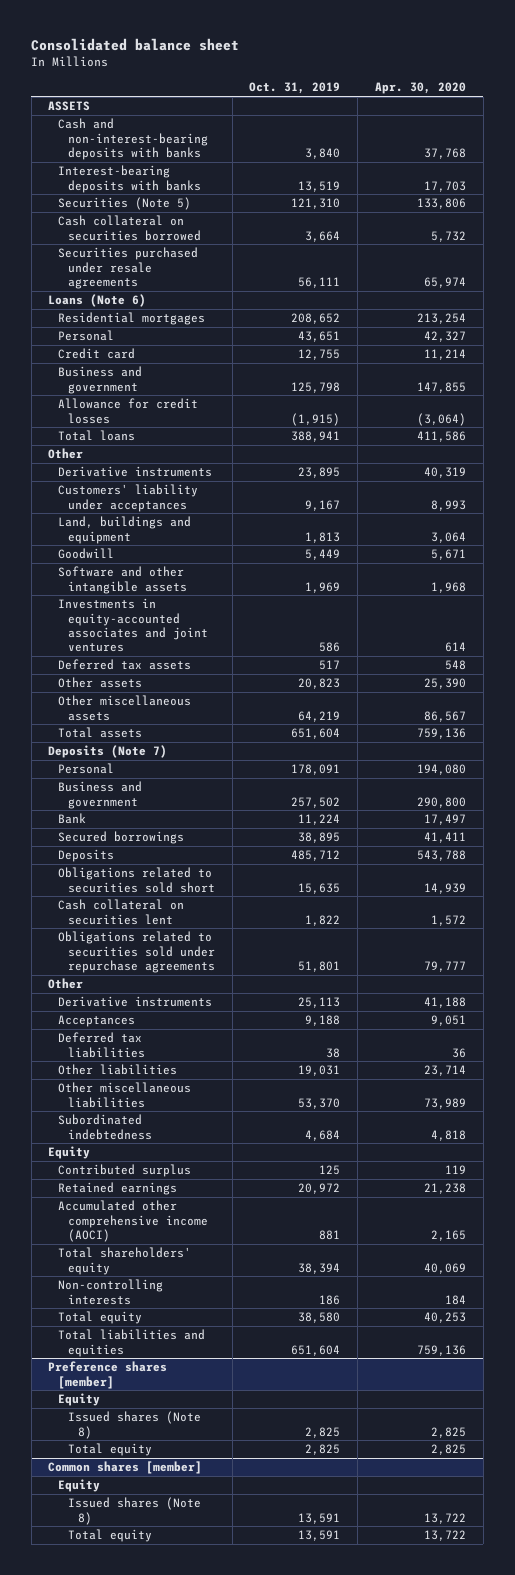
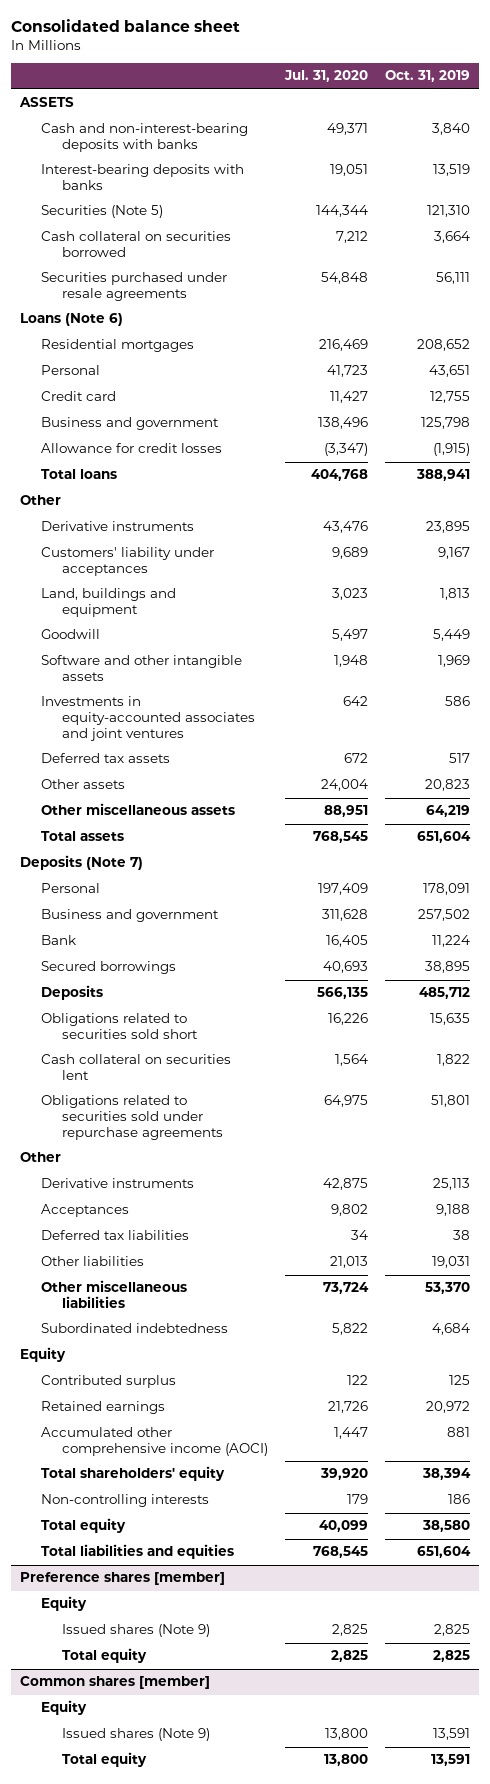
[375,82,467,95] Apr. 30, 2020 -> none
none -> [283,70,368,83] Jul. 31, 2020
[67,1411,201,1439] Issued shares (Note 8) -> [61,1624,210,1638] Issued shares (Note 9)
[67,1497,201,1525] Issued shares (Note 8) -> [61,1728,210,1742] Issued shares (Note 9)

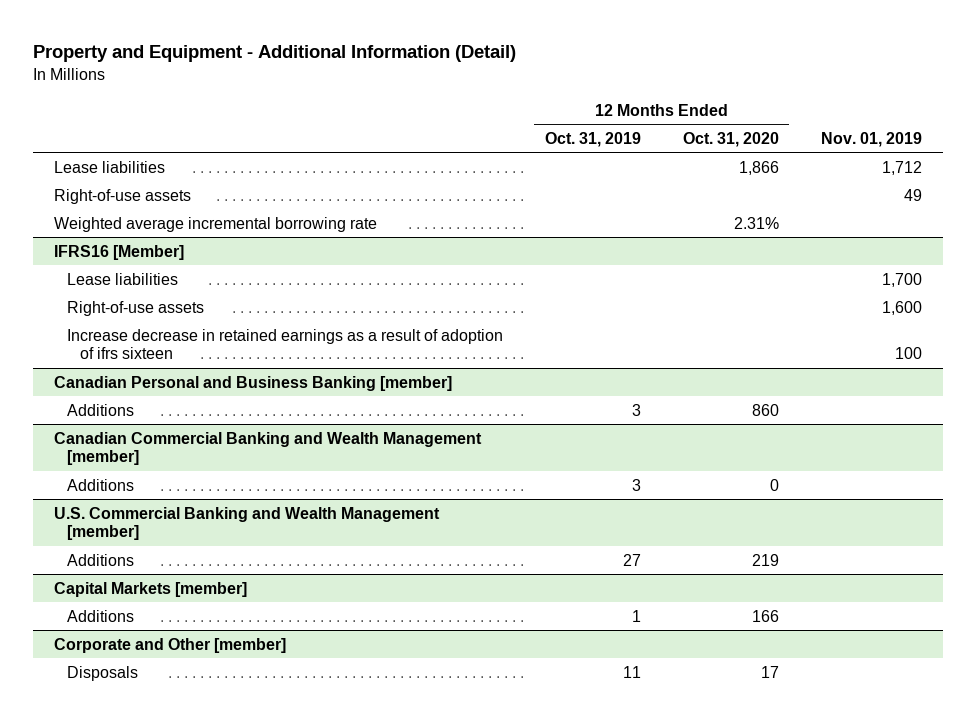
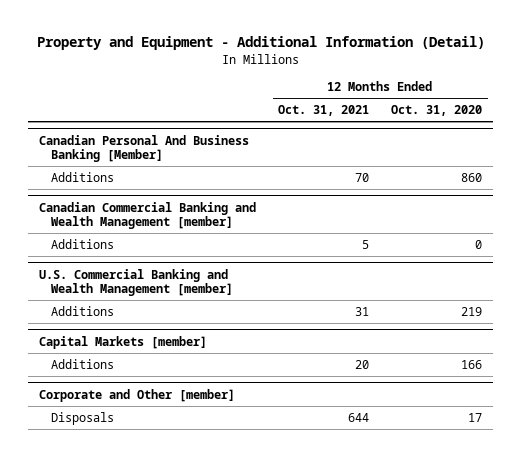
[544,131,641,147] Oct. 31, 2019 -> none
[820,131,922,147] Nov. 01, 2019 -> none
none -> [278,105,370,117] Oct. 31, 2021
[54,160,166,173] Lease liabilities -> none
[54,188,192,204] Right-of-use assets -> none
[54,216,378,232] Weighted average incremental borrowing rate -> none
[54,244,185,260] IFRS16 [Member] -> none
[67,272,179,285] Lease liabilities -> none
[67,300,205,316] Right-of-use assets -> none
[67,328,504,360] Increase decrease in retained earnings as a result of adoption of ifrs sixteen -> none
[54,375,453,391] Canadian Personal and Business Banking [member] -> [39,134,250,162] Canadian Personal And Business Banking [Member]

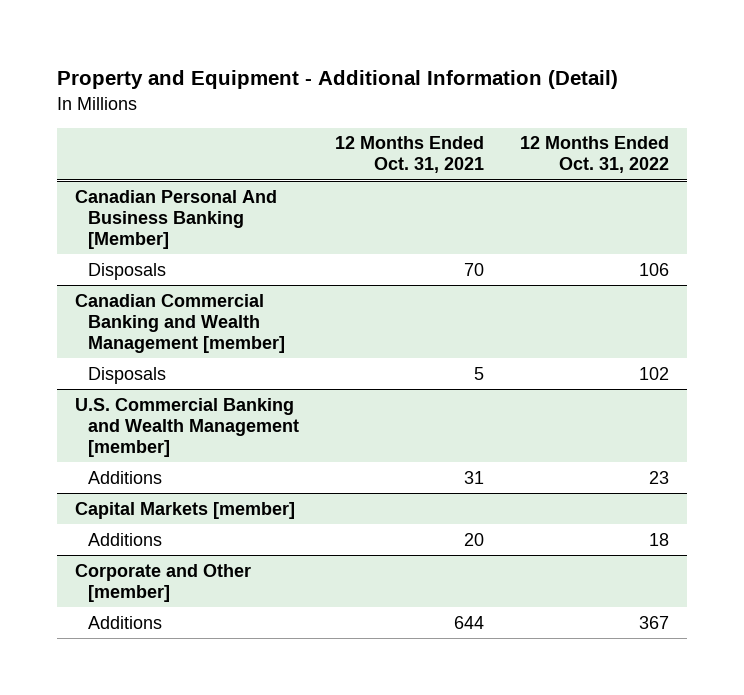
[391,105,483,117] Oct. 31, 2020 -> none
none -> [519,136,669,174] 12 Months Ended Oct. 31, 2022
[50,171,114,182] Additions -> none
none -> [88,262,167,280] Disposals
[50,238,114,249] Additions -> none
none -> [88,366,167,384] Disposals
[50,411,114,425] Disposals -> [88,615,163,629] Additions

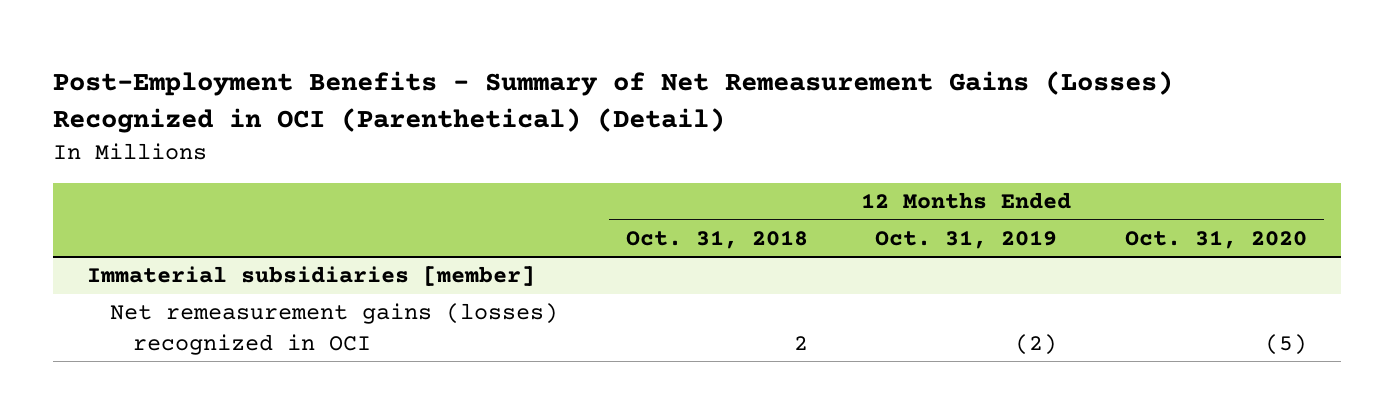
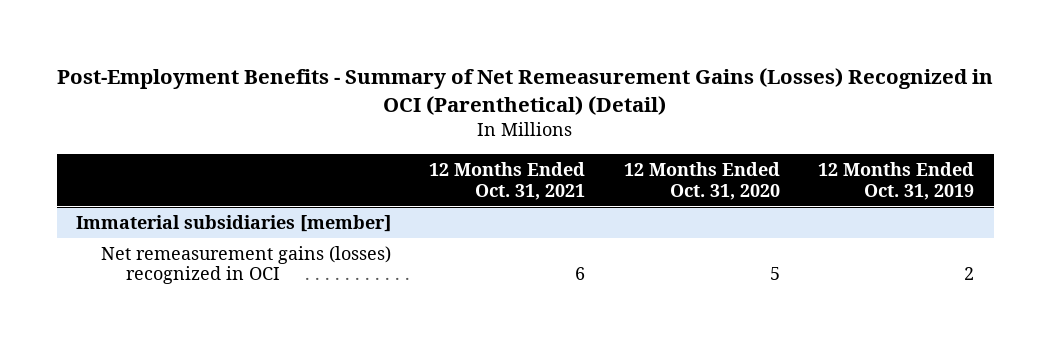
[625,229,808,249] Oct. 31, 2018 -> none
none -> [429,162,586,200] 12 Months Ended Oct. 31, 2021
[1015,333,1058,355] (2) -> [964,267,975,281] 2
[1264,333,1307,355] (5) -> [769,267,780,281] 5

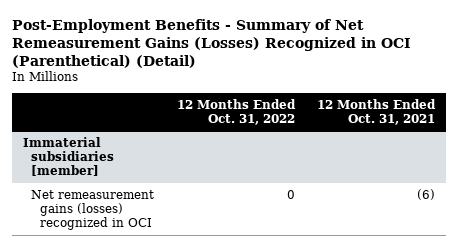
[623,162,780,200] 12 Months Ended Oct. 31, 2020 -> none
[818,162,975,200] 12 Months Ended Oct. 31, 2019 -> none
none -> [176,98,296,126] 12 Months Ended Oct. 31, 2022
[575,267,586,281] 6 -> [416,188,435,200] (6)

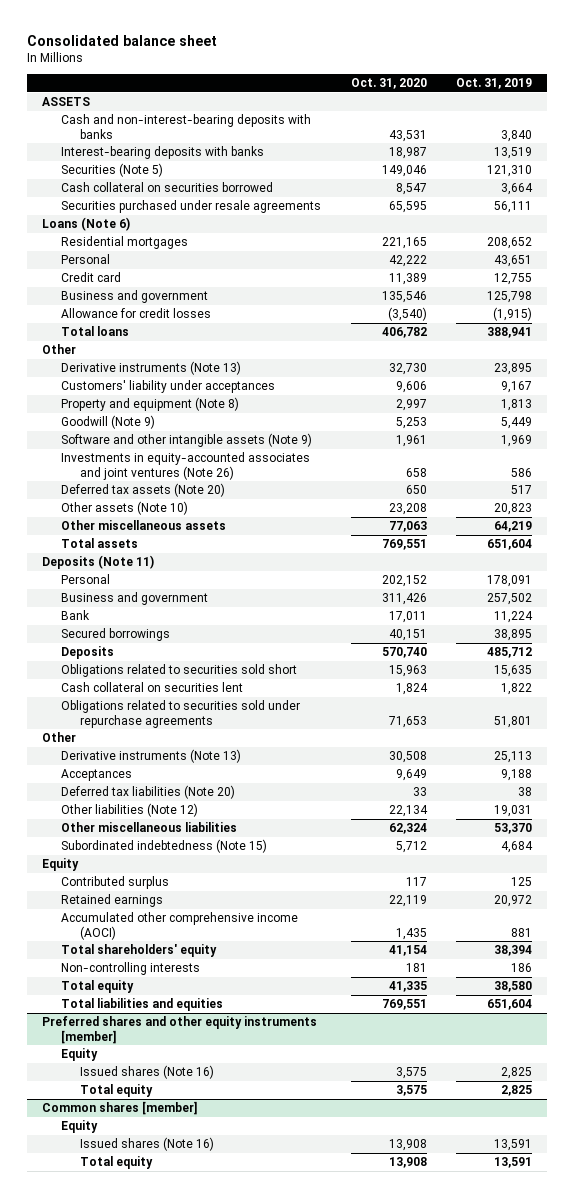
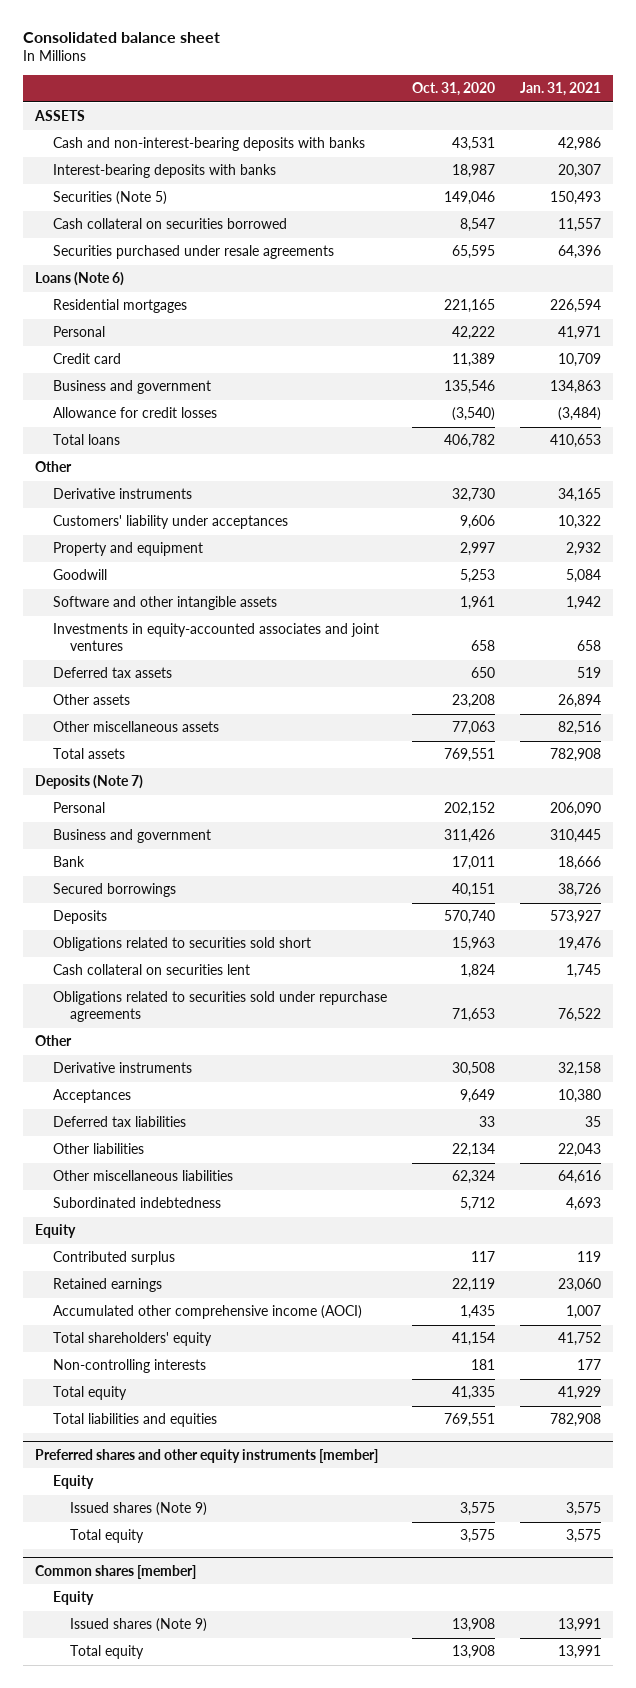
[456,78,533,90] Oct. 31, 2019 -> none
none -> [519,81,601,96] Jan. 31, 2021
[60,361,241,376] Derivative instruments (Note 13) -> [52,488,192,500] Derivative instruments
[60,397,239,412] Property and equipment (Note 8) -> [52,542,203,557] Property and equipment
[60,415,155,430] Goodwill (Note 9) -> [52,569,107,581] Goodwill
[60,433,312,448] Software and other intangible assets (Note 9) -> [52,596,277,611] Software and other intangible assets
[60,452,310,480] Investments in equity-accounted associates and joint ventures (Note 26) -> [52,623,379,652] Investments in equity-accounted associates and joint ventures
[60,483,225,498] Deferred tax assets (Note 20) -> [52,667,172,679] Deferred tax assets
[60,501,188,516] Other assets (Note 10) -> [52,694,130,706] Other assets
[41,555,154,570] Deposits (Note 11) -> [35,775,144,790] Deposits (Note 7)
[60,749,241,764] Derivative instruments (Note 13) -> [52,1062,192,1074] Derivative instruments
[60,785,235,800] Deferred tax liabilities (Note 20) -> [52,1116,186,1128] Deferred tax liabilities
[60,803,198,818] Other liabilities (Note 12) -> [52,1143,144,1155] Other liabilities
[60,839,267,854] Subordinated indebtedness (Note 15) -> [52,1197,221,1209] Subordinated indebtedness
[80,1065,215,1080] Issued shares (Note 16) -> [69,1502,207,1517] Issued shares (Note 9)
[80,1137,215,1152] Issued shares (Note 16) -> [69,1618,207,1633] Issued shares (Note 9)

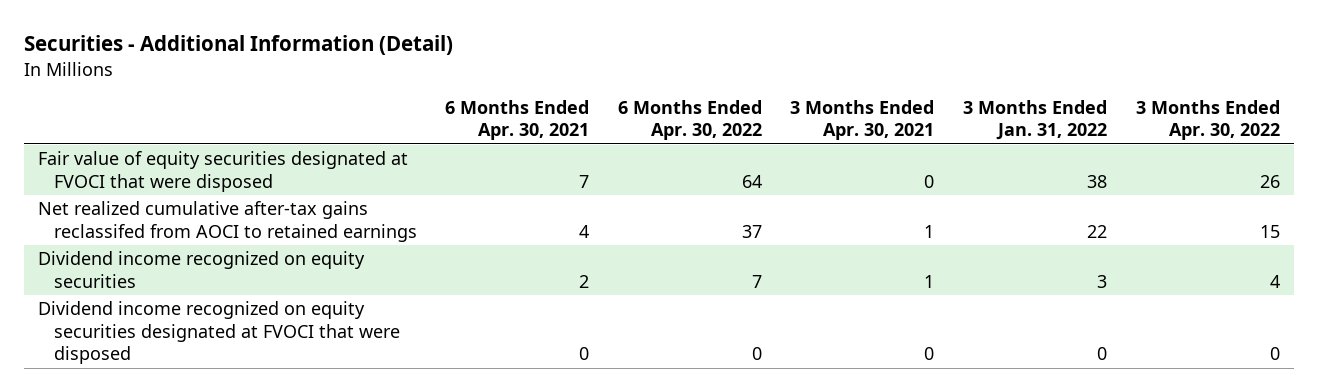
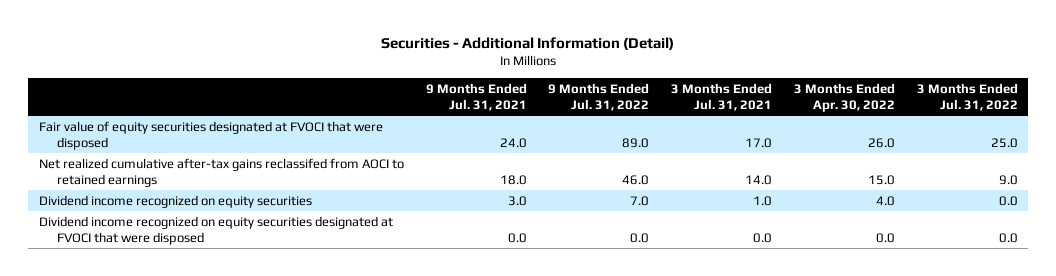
[445,99,590,141] 6 Months Ended Apr. 30, 2021 -> none
[617,99,762,141] 6 Months Ended Apr. 30, 2022 -> none
[790,99,935,141] 3 Months Ended Apr. 30, 2021 -> none
[963,99,1108,141] 3 Months Ended Jan. 31, 2022 -> none
none -> [425,82,527,112] 9 Months Ended Jul. 31, 2021
none -> [548,82,650,112] 9 Months Ended Jul. 31, 2022
none -> [671,82,773,112] 3 Months Ended Jul. 31, 2021
none -> [916,82,1018,112] 3 Months Ended Jul. 31, 2022
[1259,174,1280,188] 26 -> [867,137,895,148] 26.0
[1259,224,1280,238] 15 -> [867,174,895,185] 15.0
[1269,274,1280,288] 4 -> [875,195,895,206] 4.0
[1269,347,1280,361] 0 -> [875,232,895,243] 0.0

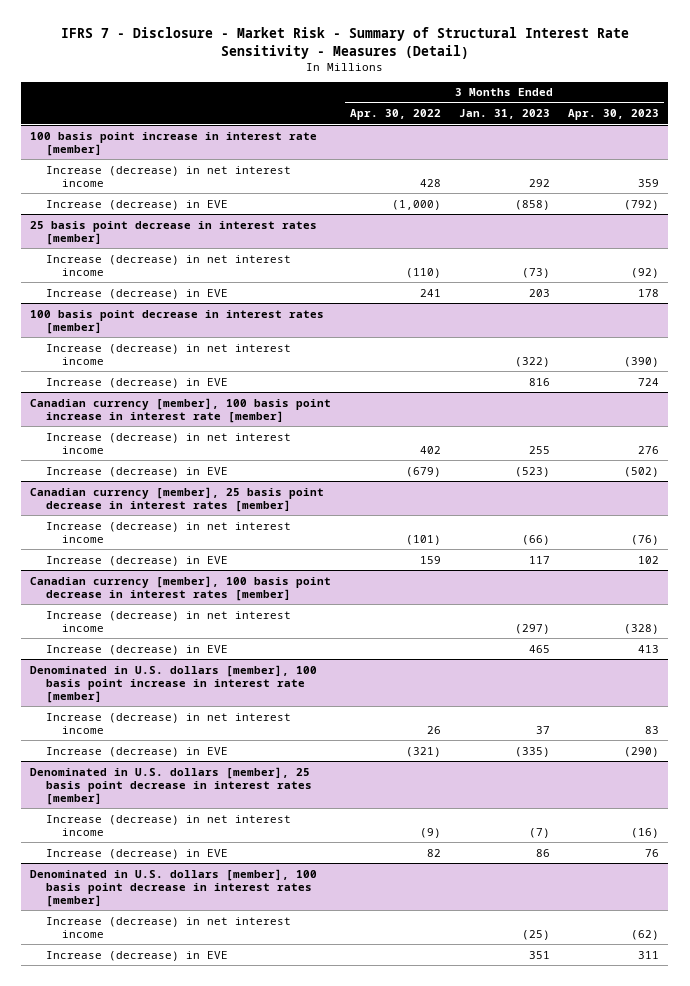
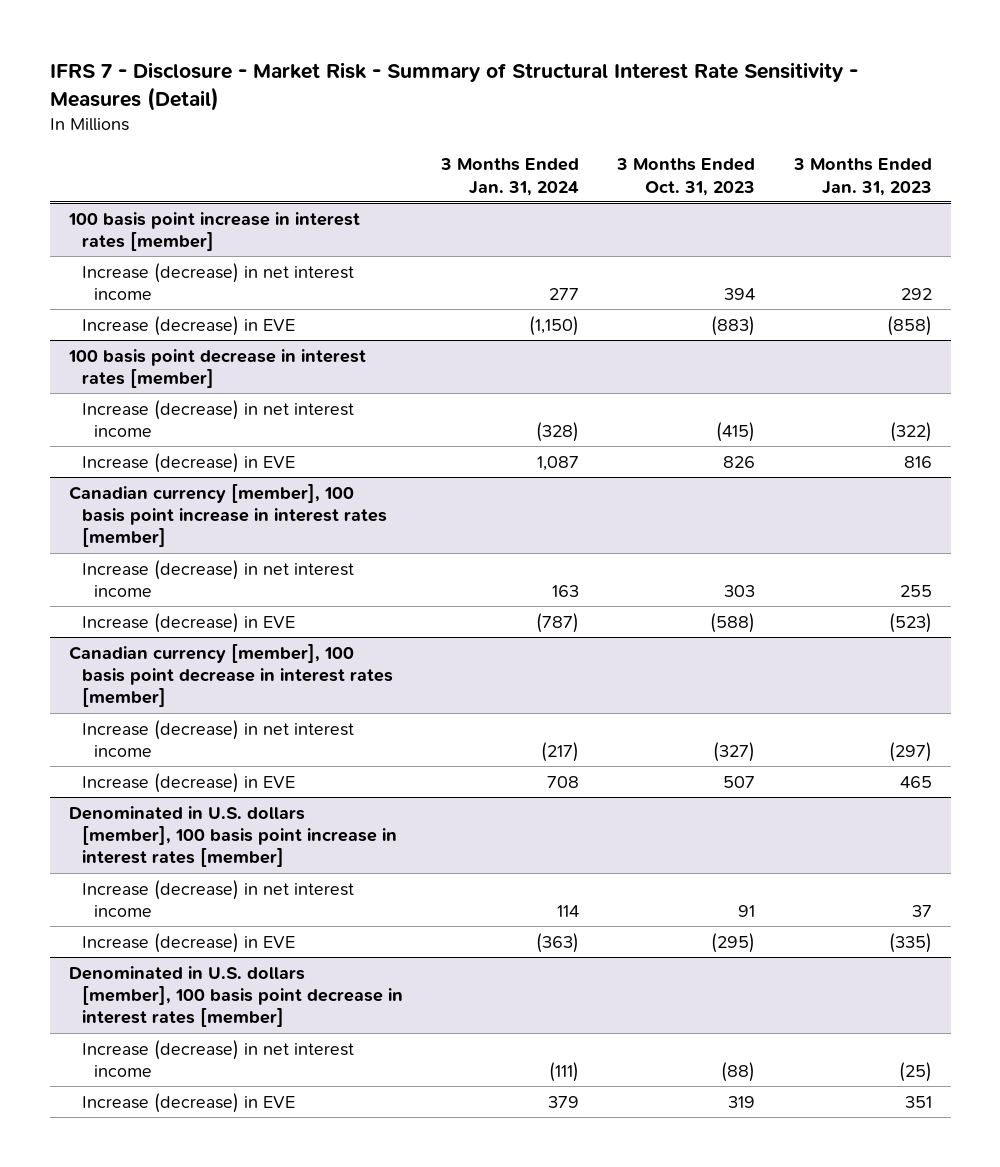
[349,109,441,121] Apr. 30, 2022 -> none
[568,109,660,121] Apr. 30, 2023 -> none
none -> [439,158,579,196] 3 Months Ended Jan. 31, 2024
none -> [616,158,756,196] 3 Months Ended Oct. 31, 2023
[30,131,318,156] 100 basis point increase in interest rate [member] -> [67,211,360,252] 100 basis point increase in interest rates [member]
[30,220,318,245] 25 basis point decrease in interest rates [member] -> none
[46,254,292,276] Increase (decrease) in net interest income -> none
[46,288,229,299] Increase (decrease) in EVE -> none
[30,397,332,423] Canadian currency [member], 100 basis point increase in interest rate [member] -> [68,483,387,548] Canadian currency [member], 100 basis point increase in interest rates [member]
[30,486,325,512] Canadian currency [member], 25 basis point decrease in interest rates [member] -> none
[46,521,292,543] Increase (decrease) in net interest income -> none
[46,555,229,566] Increase (decrease) in EVE -> none
[30,664,318,703] Denominated in U.S. dollars [member], 100 basis point increase in interest rate [member] -> [68,805,397,868] Denominated in U.S. dollars [member], 100 basis point increase in interest rates [member]
[30,766,313,805] Denominated in U.S. dollars [member], 25 basis point decrease in interest rates [member] -> none
[46,814,292,836] Increase (decrease) in net interest income -> none
[46,848,229,859] Increase (decrease) in EVE -> none

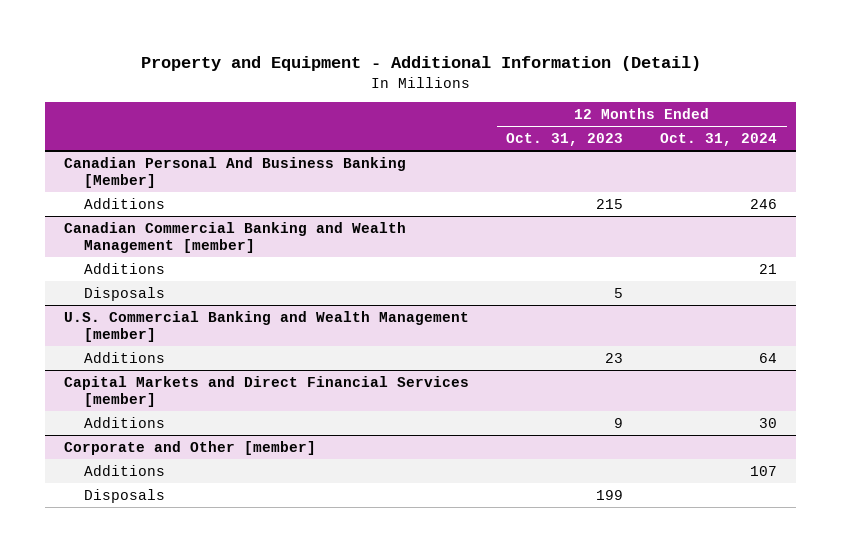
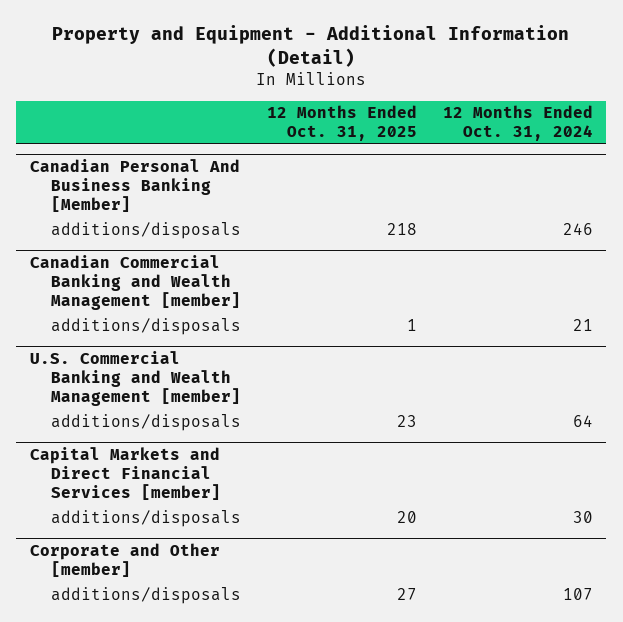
[506,133,624,147] Oct. 31, 2023 -> none
none -> [266,105,417,142] 12 Months Ended Oct. 31, 2025
[84,197,166,209] Additions -> [50,221,241,239] additions/disposals
[84,286,166,301] Disposals -> none
[84,262,166,274] Additions -> [50,317,241,335] additions/disposals
[84,351,166,363] Additions -> [50,413,241,431] additions/disposals
[84,416,166,428] Additions -> [50,509,241,527] additions/disposals
[84,488,166,503] Disposals -> none
[84,464,166,476] Additions -> [50,586,241,604] additions/disposals

